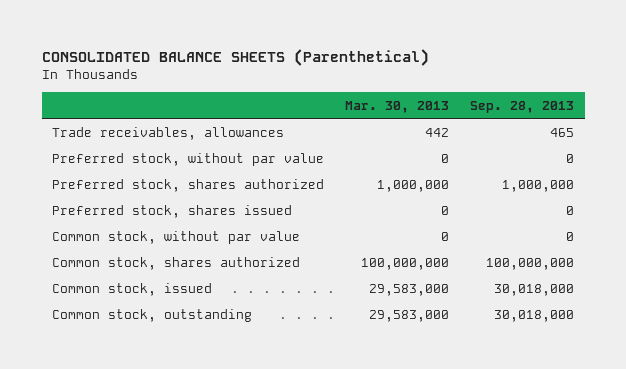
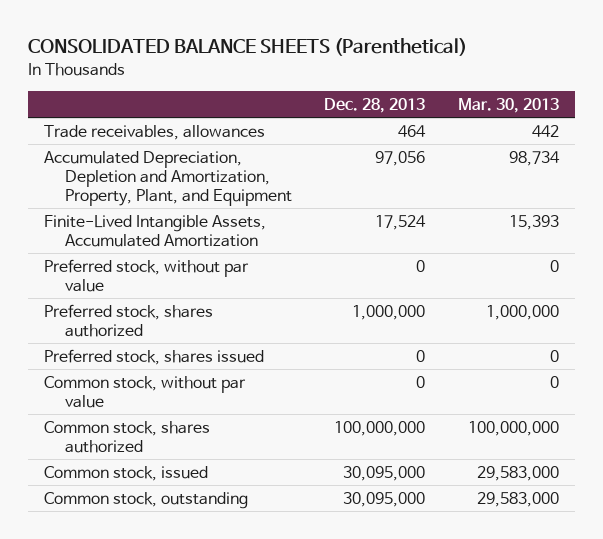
[470,100,575,113] Sep. 28, 2013 -> none
none -> [324,98,426,114] Dec. 28, 2013
none -> [43,150,293,206] Accumulated Depreciation, Depletion and Amortization, Property, Plant, and Equipment
none -> [43,214,266,247] Finite-Lived Intangible Assets, Accumulated Amortization

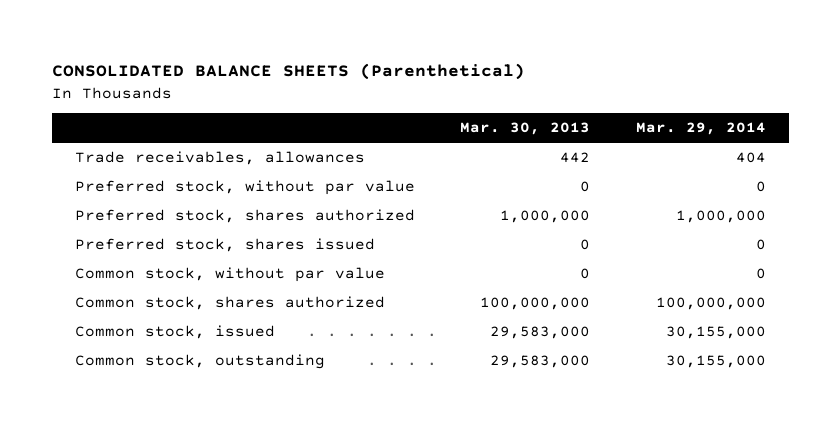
[324,98,426,114] Dec. 28, 2013 -> none
none -> [635,122,766,136] Mar. 29, 2014
[43,150,293,206] Accumulated Depreciation, Depletion and Amortization, Property, Plant, and Equipment -> none
[43,214,266,247] Finite-Lived Intangible Assets, Accumulated Amortization -> none

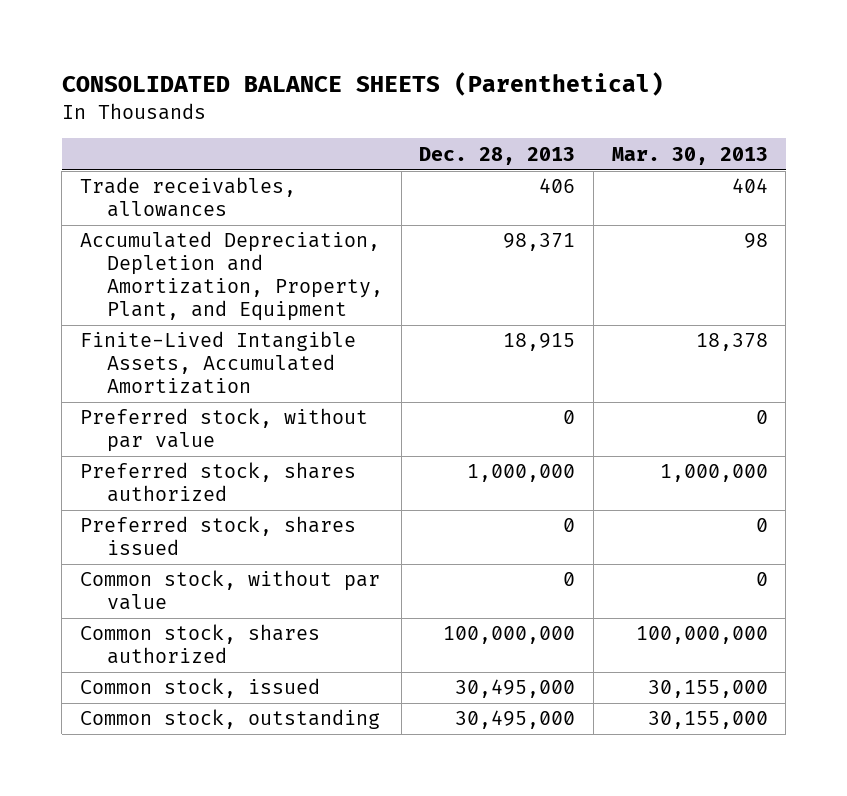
[635,122,766,136] Mar. 29, 2014 -> none
none -> [419,146,576,165] Dec. 28, 2013
[560,152,591,164] 442 -> [731,178,768,194] 404
none -> [79,231,384,322] Accumulated Depreciation, Depletion and Amortization, Property, Plant, and Equipment
none -> [79,331,356,395] Finite-Lived Intangible Assets, Accumulated Amortization
[490,326,591,340] 29,583,000 -> [647,680,768,699] 30,155,000
[490,355,591,369] 29,583,000 -> [647,711,768,730] 30,155,000

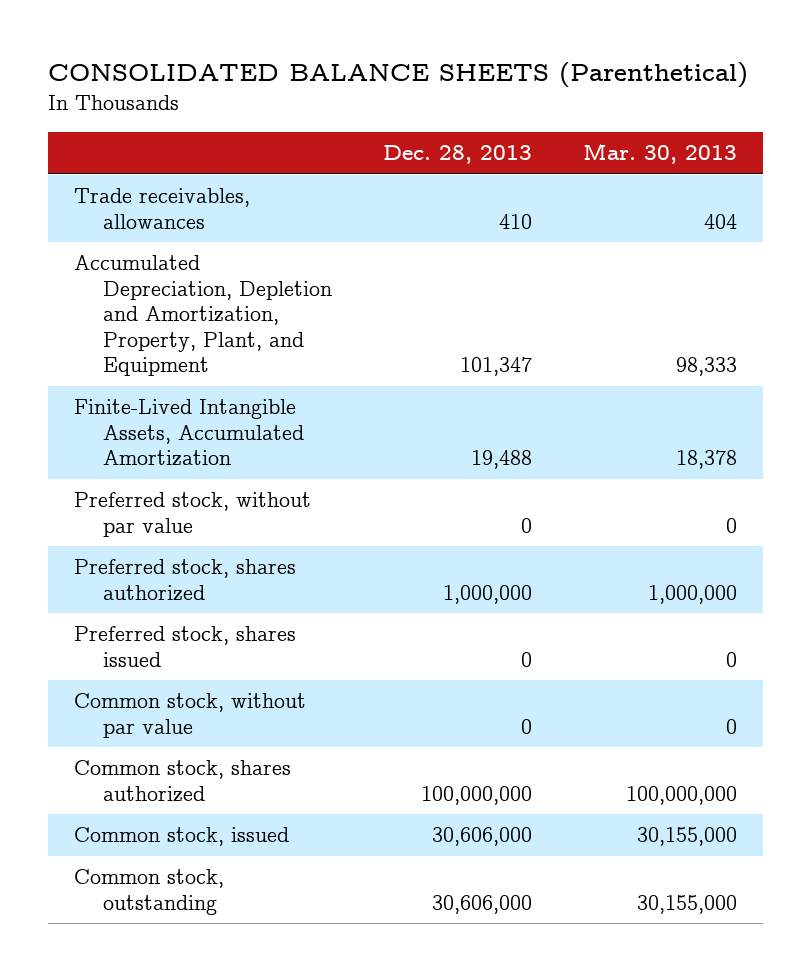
[539,178,576,194] 406 -> [499,213,533,229] 410
[503,233,576,252] 98,371 -> [460,356,533,376] 101,347
[743,233,768,249] 98 -> [676,356,738,376] 98,333
[503,333,576,352] 18,915 -> [471,450,533,470] 19,488
[455,679,576,699] 30,495,000 -> [432,827,533,847] 30,606,000
[455,710,576,730] 30,495,000 -> [432,894,533,914] 30,606,000

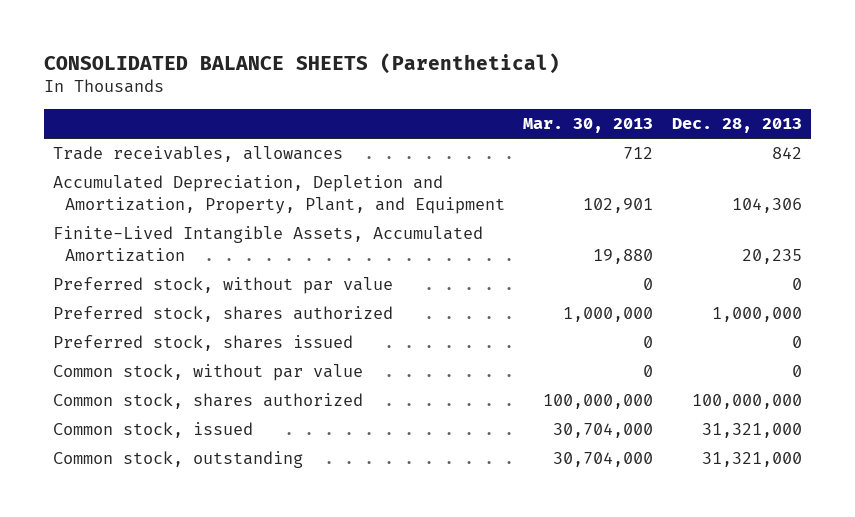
[499,213,533,229] 410 -> [772,147,803,160] 842
[704,213,738,229] 404 -> [623,147,654,160] 712
[460,356,533,376] 101,347 -> [732,198,803,214] 104,306
[676,356,738,376] 98,333 -> [583,198,654,214] 102,901
[471,450,533,470] 19,488 -> [742,249,803,265] 20,235
[676,450,738,470] 18,378 -> [593,249,654,265] 19,880
[432,827,533,847] 30,606,000 -> [702,423,803,439] 31,321,000
[637,827,738,847] 30,155,000 -> [553,423,654,439] 30,704,000
[432,894,533,914] 30,606,000 -> [702,452,803,468] 31,321,000
[637,894,738,914] 30,155,000 -> [553,452,654,468] 30,704,000

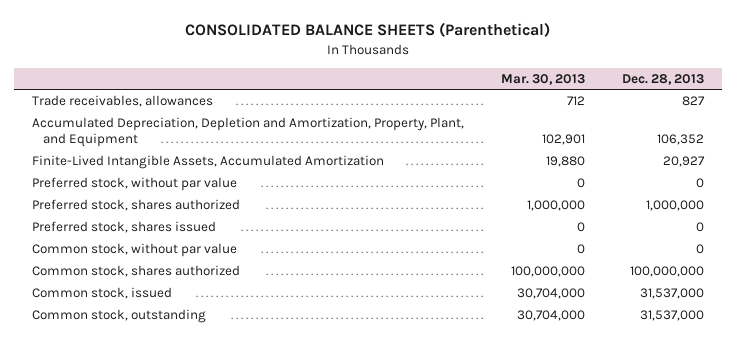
[772,147,803,160] 842 -> [681,96,705,107] 827
[732,198,803,214] 104,306 -> [656,134,704,146] 106,352
[742,249,803,265] 20,235 -> [662,156,705,168] 20,927
[702,423,803,439] 31,321,000 -> [639,288,704,300] 31,537,000
[702,452,803,468] 31,321,000 -> [639,310,704,322] 31,537,000

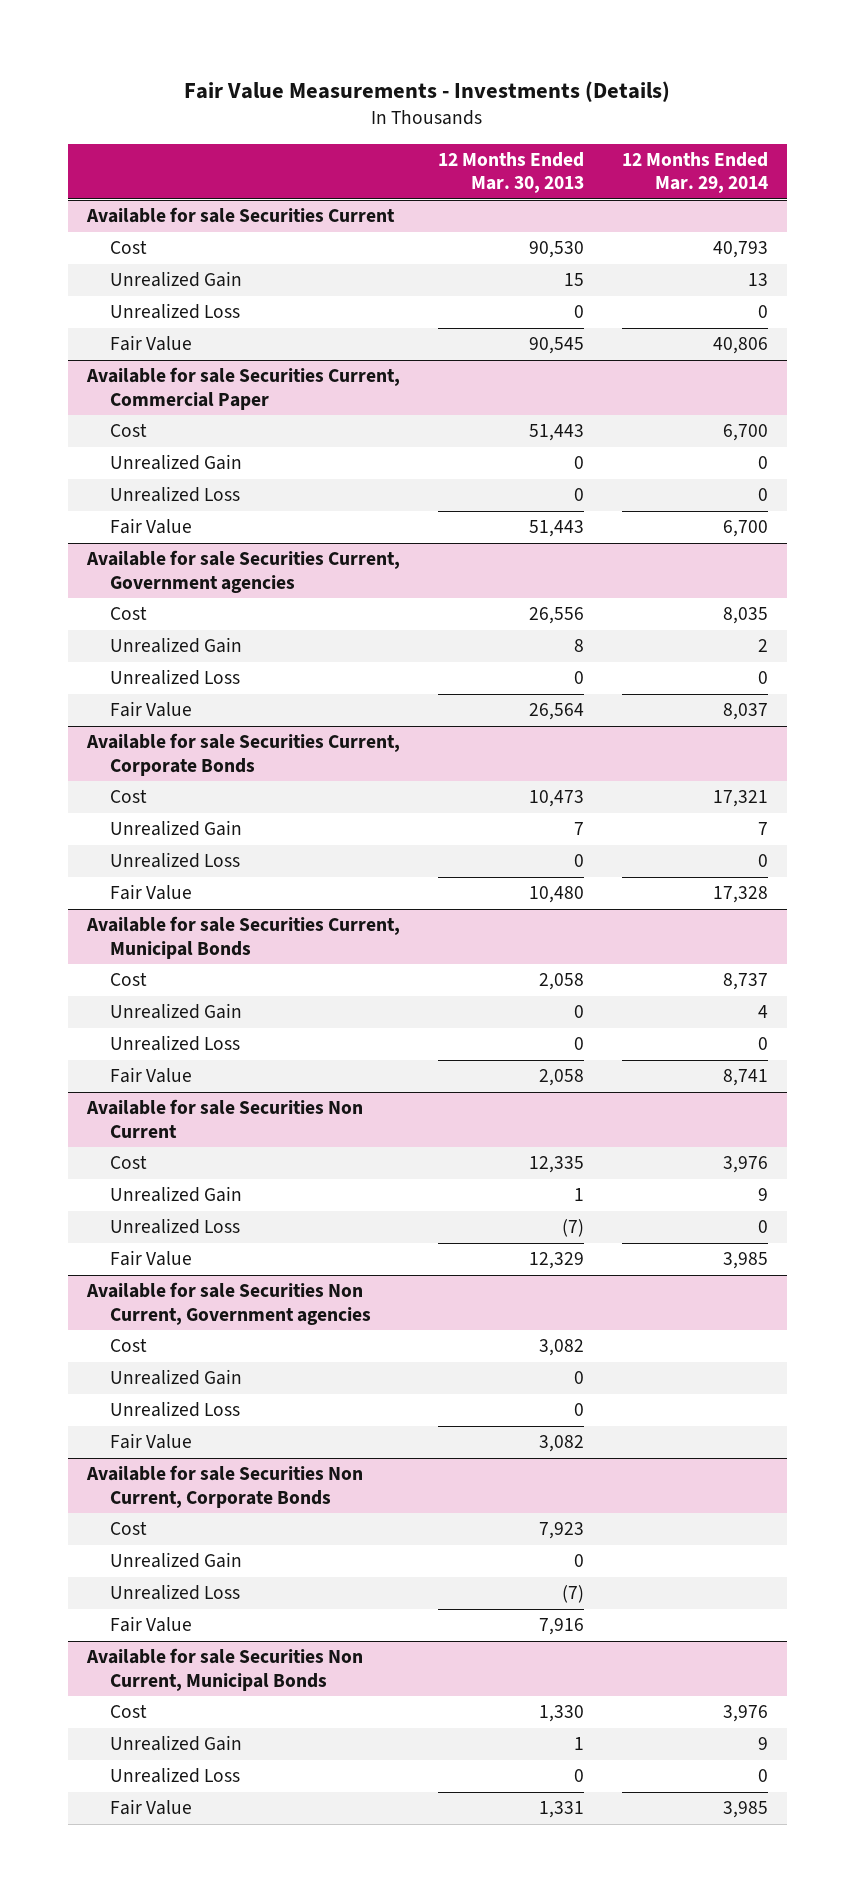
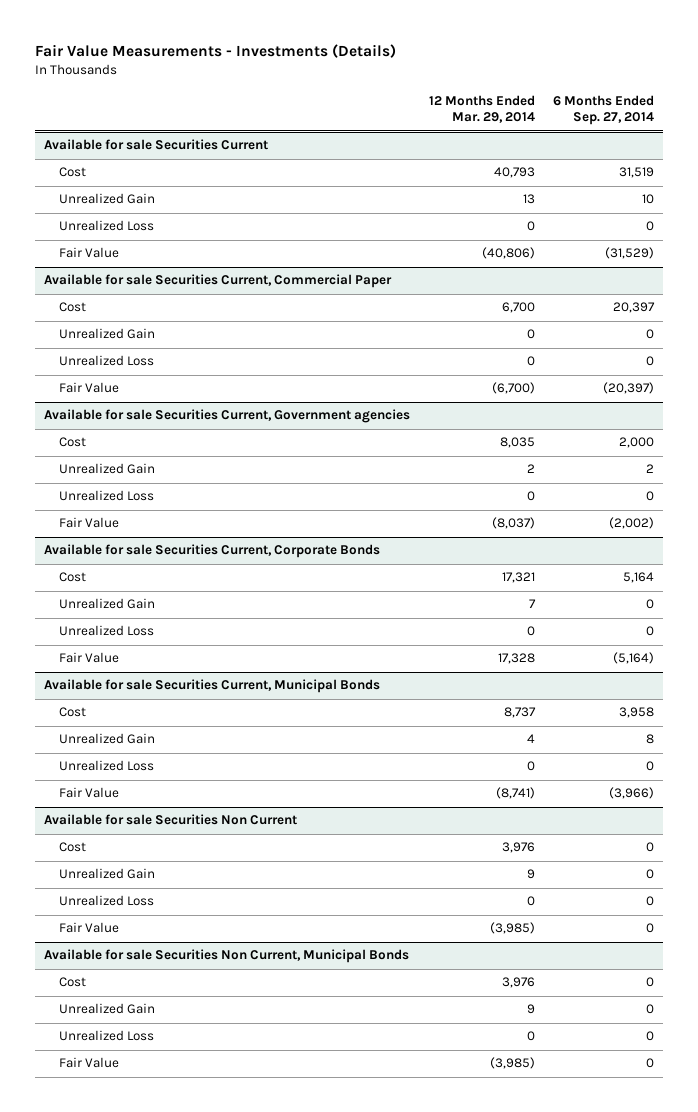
[437,151,584,194] 12 Months Ended Mar. 30, 2013 -> none
none -> [552,94,654,126] 6 Months Ended Sep. 27, 2014
[712,337,768,355] 40,806 -> [481,247,535,260] (40,806)
[722,520,768,538] 6,700 -> [491,382,535,395] (6,700)
[722,703,768,721] 8,037 -> [491,517,535,530] (8,037)
[722,1069,768,1087] 8,741 -> [495,787,535,800] (8,741)
[85,1282,371,1325] Available for sale Securities Non Current, Government agencies -> none
[109,1338,147,1353] Cost -> none
[109,1369,242,1386] Unrealized Gain -> none
[109,1401,240,1418] Unrealized Loss -> none
[109,1433,192,1450] Fair Value -> none
[85,1465,363,1508] Available for sale Securities Non Current, Corporate Bonds -> none
[109,1521,147,1536] Cost -> none
[109,1552,242,1569] Unrealized Gain -> none
[109,1584,240,1601] Unrealized Loss -> none
[109,1616,192,1633] Fair Value -> none
[722,1252,768,1270] 3,985 -> [489,922,535,935] (3,985)
[722,1801,768,1819] 3,985 -> [489,1057,535,1070] (3,985)

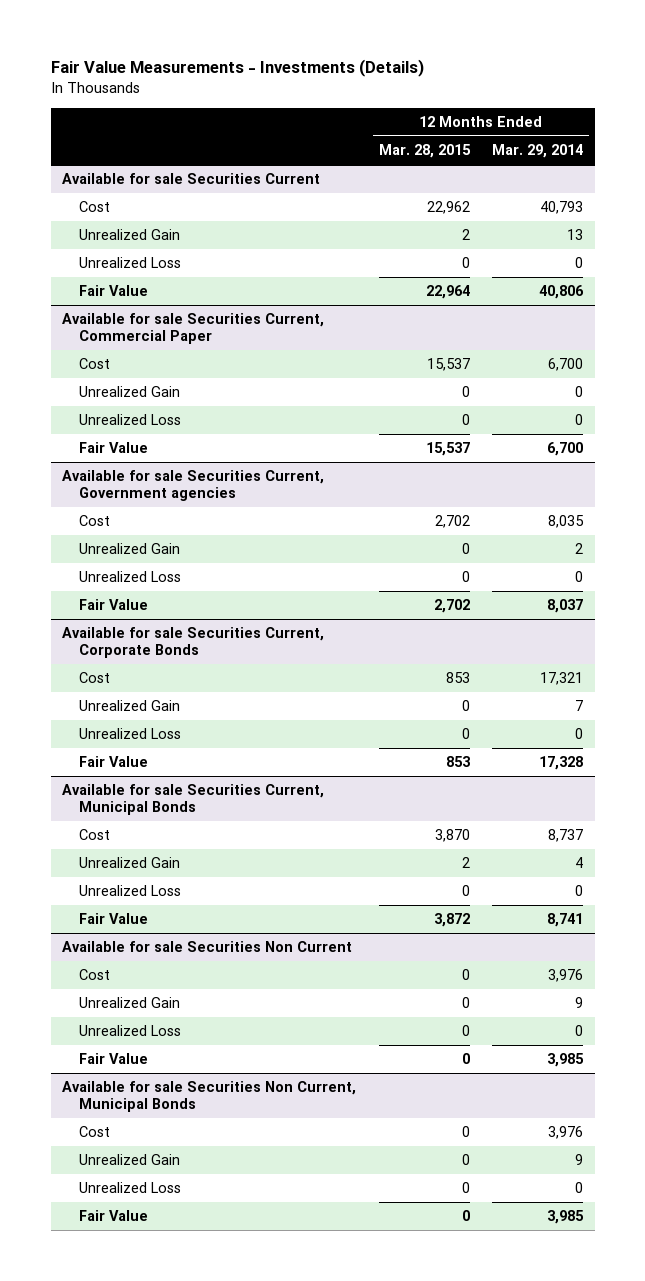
[552,94,654,126] 6 Months Ended Sep. 27, 2014 -> none
none -> [378,144,471,159] Mar. 28, 2015
[481,247,535,260] (40,806) -> [539,285,585,300] 40,806
[491,382,535,395] (6,700) -> [547,442,584,457] 6,700
[491,517,535,530] (8,037) -> [547,599,584,614] 8,037
[495,787,535,800] (8,741) -> [547,913,584,928] 8,741
[489,922,535,935] (3,985) -> [547,1053,585,1068] 3,985
[489,1057,535,1070] (3,985) -> [547,1210,585,1225] 3,985

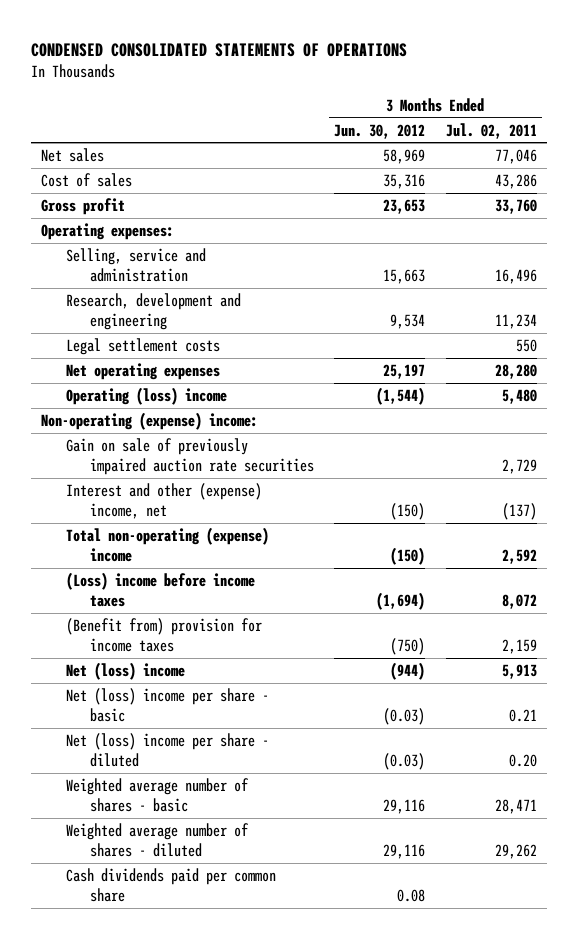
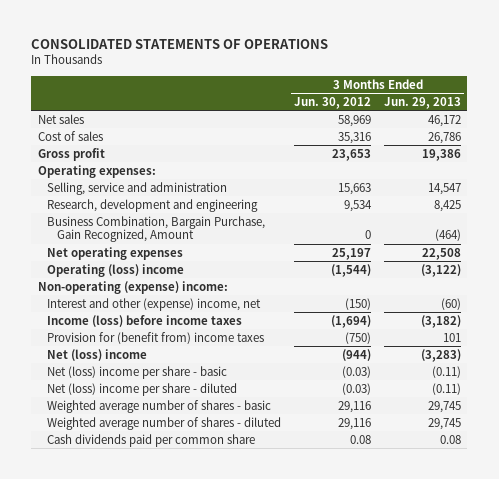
[31,42,408,57] CONDENSED CONSOLIDATED STATEMENTS OF OPERATIONS -> [31,38,329,49] CONSOLIDATED STATEMENTS OF OPERATIONS
[445,122,537,139] Jul. 02, 2011 -> none
none -> [384,96,462,109] Jun. 29, 2013
[65,337,220,355] Legal settlement costs -> none
none -> [47,215,266,243] Business Combination, Bargain Purchase, Gain Recognized, Amount
[65,437,315,475] Gain on sale of previously impaired auction rate securities -> none
[65,526,269,562] Total non-operating (expense) income -> none
[65,571,255,607] (Loss) income before income taxes -> [47,314,243,327] Income (loss) before income taxes
[65,617,262,652] (Benefit from) provision for income taxes -> [47,331,265,344] Provision for (benefit from) income taxes

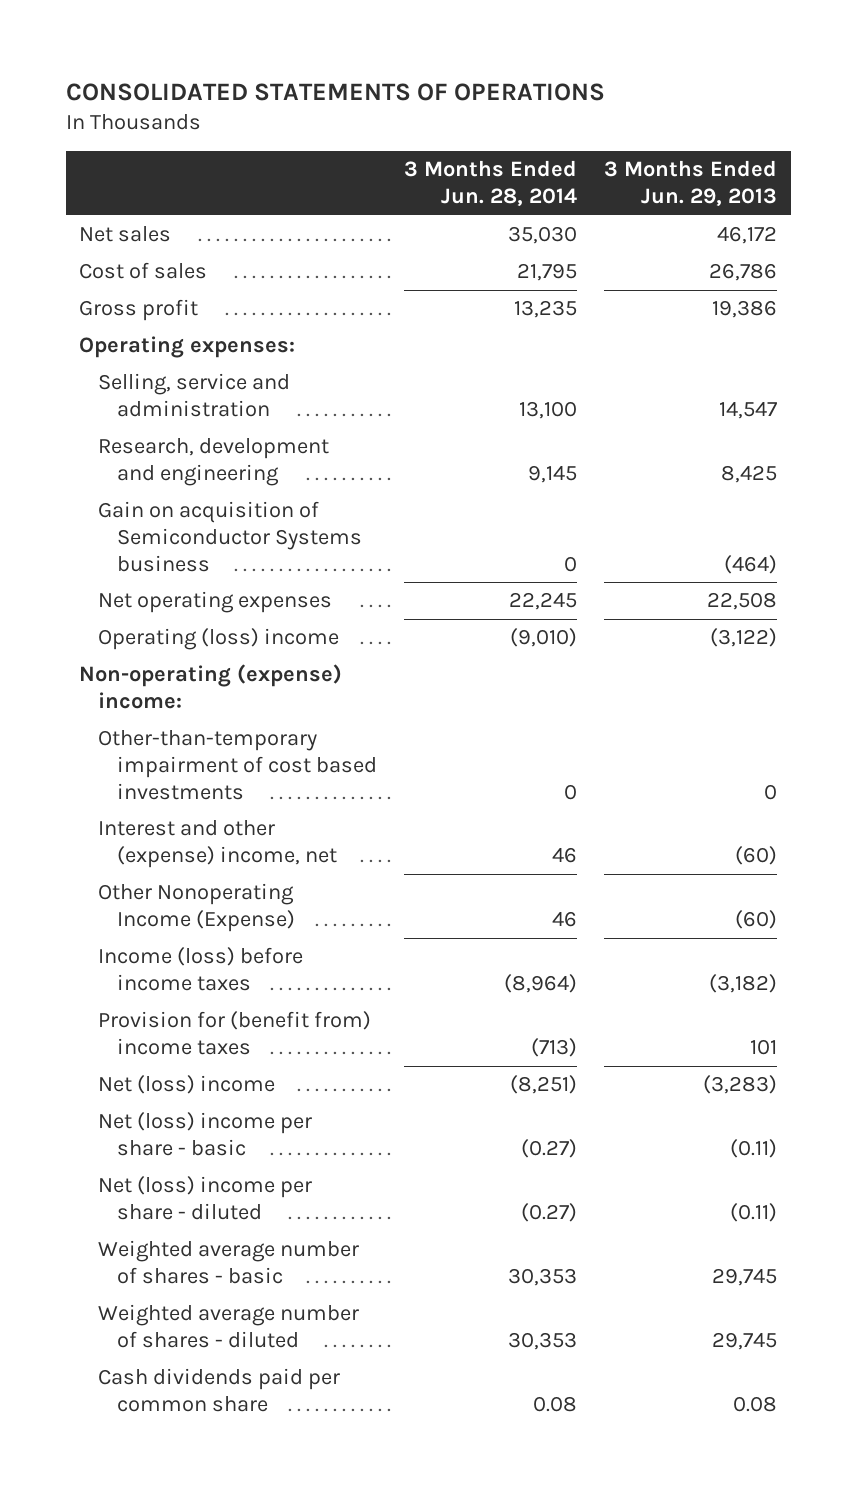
[294,96,372,109] Jun. 30, 2012 -> none
none -> [404,160,578,206] 3 Months Ended Jun. 28, 2014
[47,215,266,243] Business Combination, Bargain Purchase, Gain Recognized, Amount -> [98,501,362,572] Gain on acquisition of Semiconductor Systems business
none -> [98,730,377,800] Other-than-temporary impairment of cost based investments
none -> [98,883,295,933] Other Nonoperating Income (Expense)

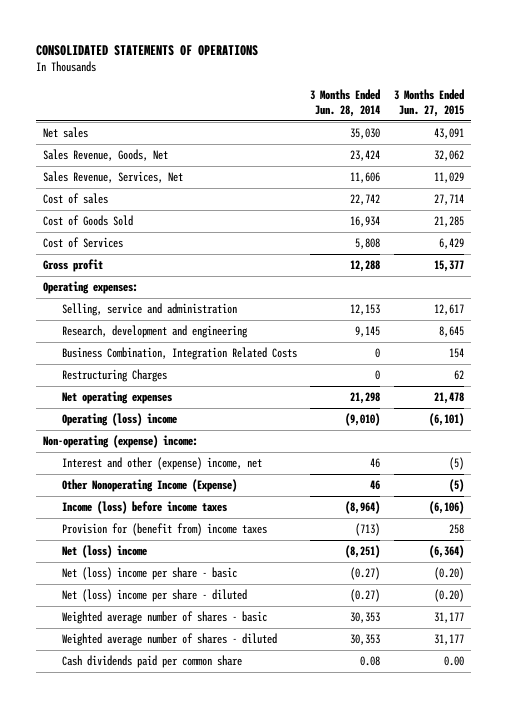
[604,160,778,206] 3 Months Ended Jun. 29, 2013 -> none
none -> [393,88,464,117] 3 Months Ended Jun. 27, 2015
none -> [42,149,168,162] Sales Revenue, Goods, Net
none -> [42,171,183,184] Sales Revenue, Services, Net
[517,263,578,282] 21,795 -> [350,194,381,206] 22,742
none -> [42,215,133,227] Cost of Goods Sold
none -> [42,237,123,249] Cost of Services
[514,300,578,319] 13,235 -> [350,260,381,273] 12,288
[519,401,578,420] 13,100 -> [350,304,381,316] 12,153
[98,501,362,572] Gain on acquisition of Semiconductor Systems business -> none
none -> [61,347,297,361] Business Combination, Integration Related Costs
none -> [61,369,167,383] Restructuring Charges
[509,592,578,611] 22,245 -> [350,392,381,405] 21,298
[98,730,377,800] Other-than-temporary impairment of cost based investments -> none

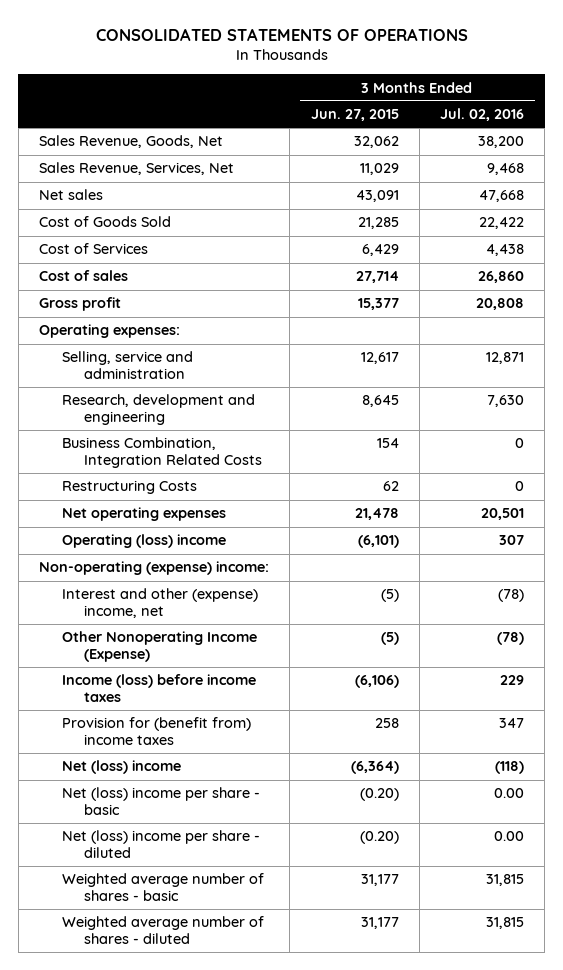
[310,88,381,117] 3 Months Ended Jun. 28, 2014 -> none
none -> [440,108,525,122] Jul. 02, 2016
[42,127,88,139] Net sales -> [38,189,103,201] Net sales
[42,193,108,205] Cost of sales -> [38,270,128,282] Cost of sales
[61,369,167,383] Restructuring Charges -> none
none -> [61,480,197,495] Restructuring Costs
[61,655,242,669] Cash dividends paid per common share -> none

